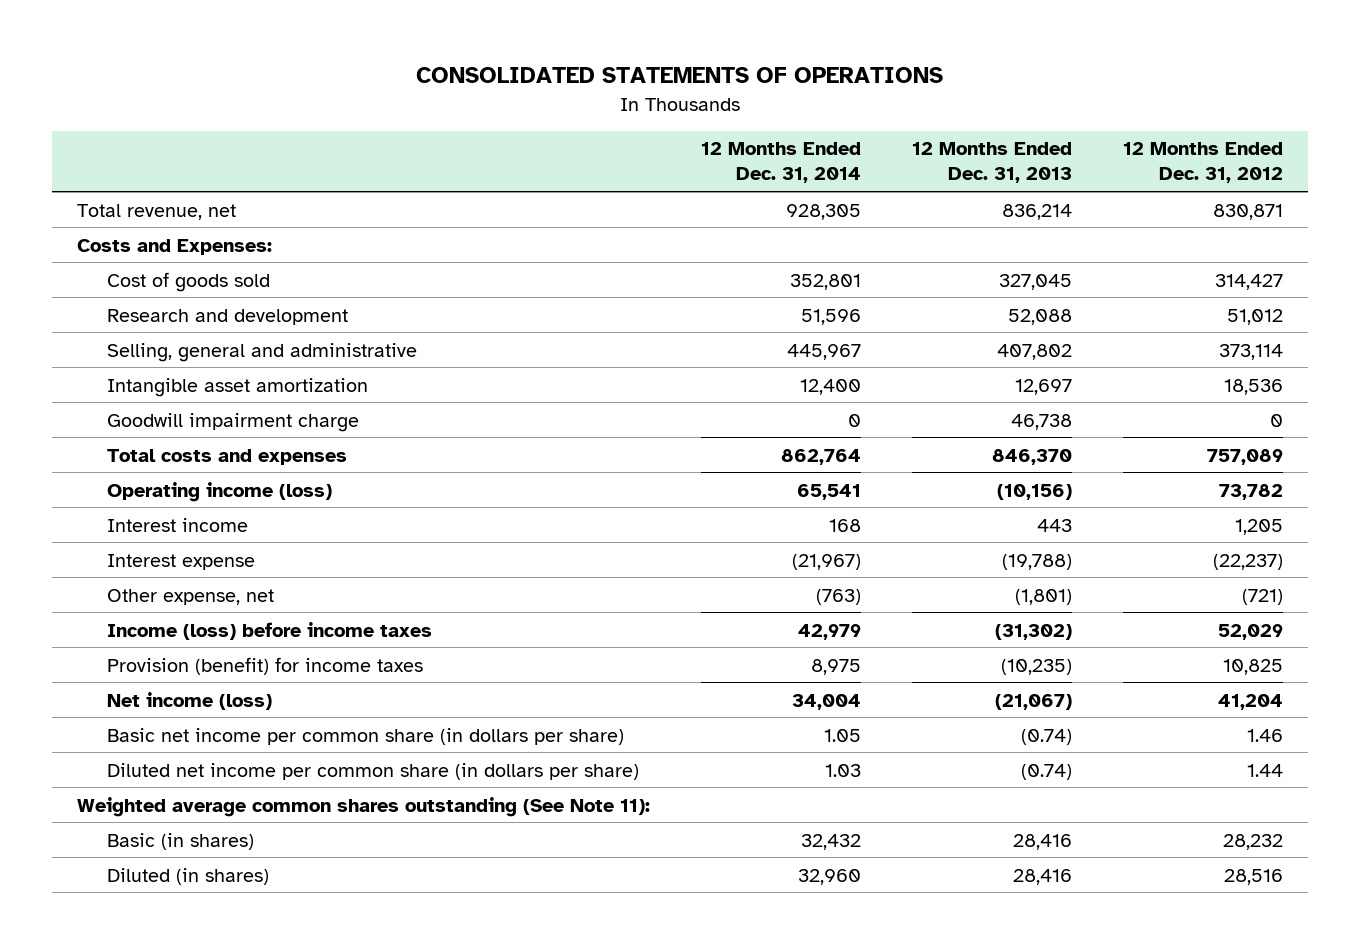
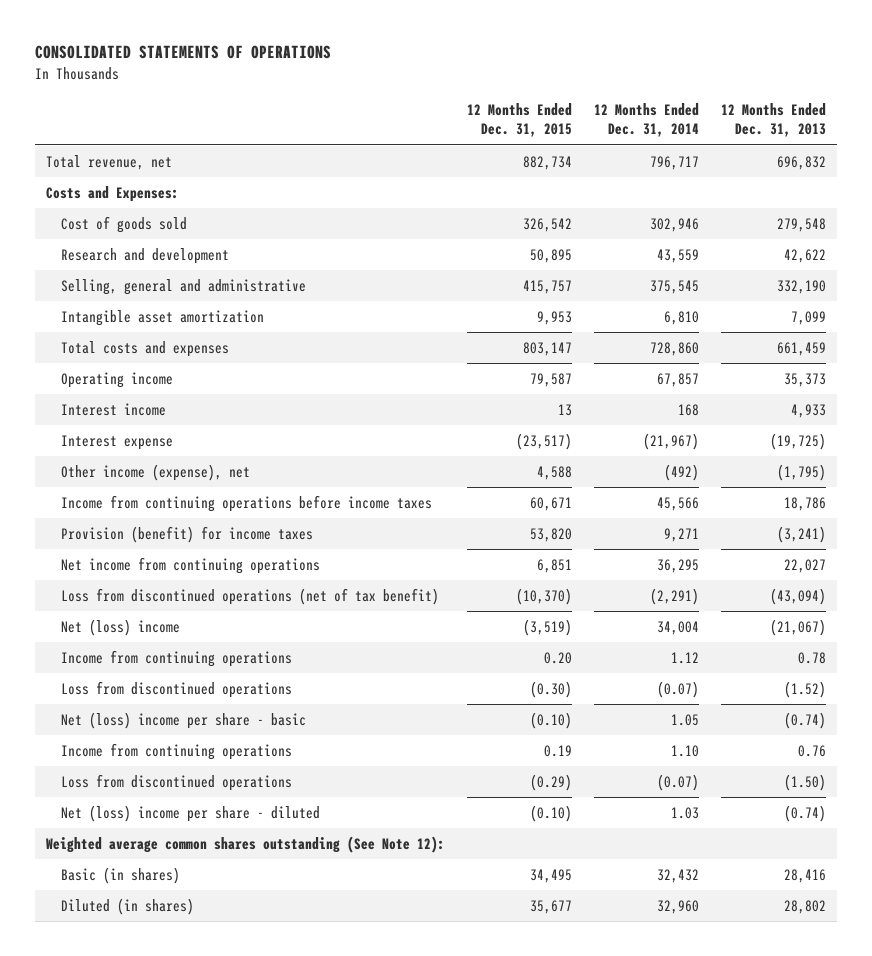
[1123,142,1284,184] 12 Months Ended Dec. 31, 2012 -> none
none -> [466,103,572,138] 12 Months Ended Dec. 31, 2015
[786,203,862,220] 928,305 -> [649,155,699,170] 796,717
[1002,203,1073,220] 836,214 -> [777,155,827,170] 696,832
[107,412,360,432] Goodwill impairment charge -> none
[790,273,862,290] 352,801 -> [649,217,699,232] 302,946
[999,273,1073,290] 327,045 -> [777,217,827,232] 279,548
[801,308,862,325] 51,596 -> [656,248,699,263] 43,559
[1008,308,1073,325] 52,088 -> [784,248,827,263] 42,622
[787,343,862,360] 445,967 -> [649,279,699,294] 375,545
[997,343,1073,360] 407,802 -> [777,279,827,294] 332,190
[800,378,862,395] 12,400 -> [663,310,699,325] 6,810
[1015,378,1073,395] 12,697 -> [791,310,827,325] 7,099
[781,448,862,465] 862,764 -> [649,341,699,356] 728,860
[992,448,1073,465] 846,370 -> [777,341,827,356] 661,459
[107,481,333,502] Operating income (loss) -> [61,371,174,388] Operating income
[797,483,862,500] 65,541 -> [656,372,699,387] 67,857
[997,483,1073,500] (10,156) -> [784,372,827,387] 35,373
[1037,518,1073,532] 443 -> [791,403,827,418] 4,933
[1002,553,1073,570] (19,788) -> [770,432,827,450] (19,725)
[107,588,275,605] Other expense, net -> [61,463,251,481] Other income (expense), net
[816,588,862,605] (763) -> [663,463,699,481] (492)
[1015,588,1073,605] (1,801) -> [777,463,827,481] (1,795)
[107,621,433,640] Income (loss) before income taxes -> [61,494,433,512] Income from continuing operations before income taxes
[798,623,862,640] 42,979 -> [656,496,699,511] 45,566
[995,623,1073,640] (31,302) -> [784,496,827,511] 18,786
[811,658,862,675] 8,975 -> [663,527,699,542] 9,271
[1001,658,1073,675] (10,235) -> [777,525,827,543] (3,241)
none -> [61,556,321,574] Net income from continuing operations
none -> [61,587,440,605] Loss from discontinued operations (net of tax benefit)
[107,691,273,710] Net income (loss) -> [61,618,181,636] Net (loss) income
none -> [61,649,293,667] Income from continuing operations
none -> [61,680,293,698] Loss from discontinued operations
[107,727,625,745] Basic net income per common share (in dollars per share) -> [61,711,307,729] Net (loss) income per share - basic
none -> [61,742,293,760] Income from continuing operations
none -> [61,773,293,791] Loss from discontinued operations
[107,762,640,780] Diluted net income per common share (in dollars per share) -> [61,804,321,822] Net (loss) income per share - diluted
[77,796,651,817] Weighted average common shares outstanding (See Note 11): -> [45,835,445,853] Weighted average common shares outstanding (See Note 12):
[1013,868,1073,885] 28,416 -> [784,899,827,914] 28,802

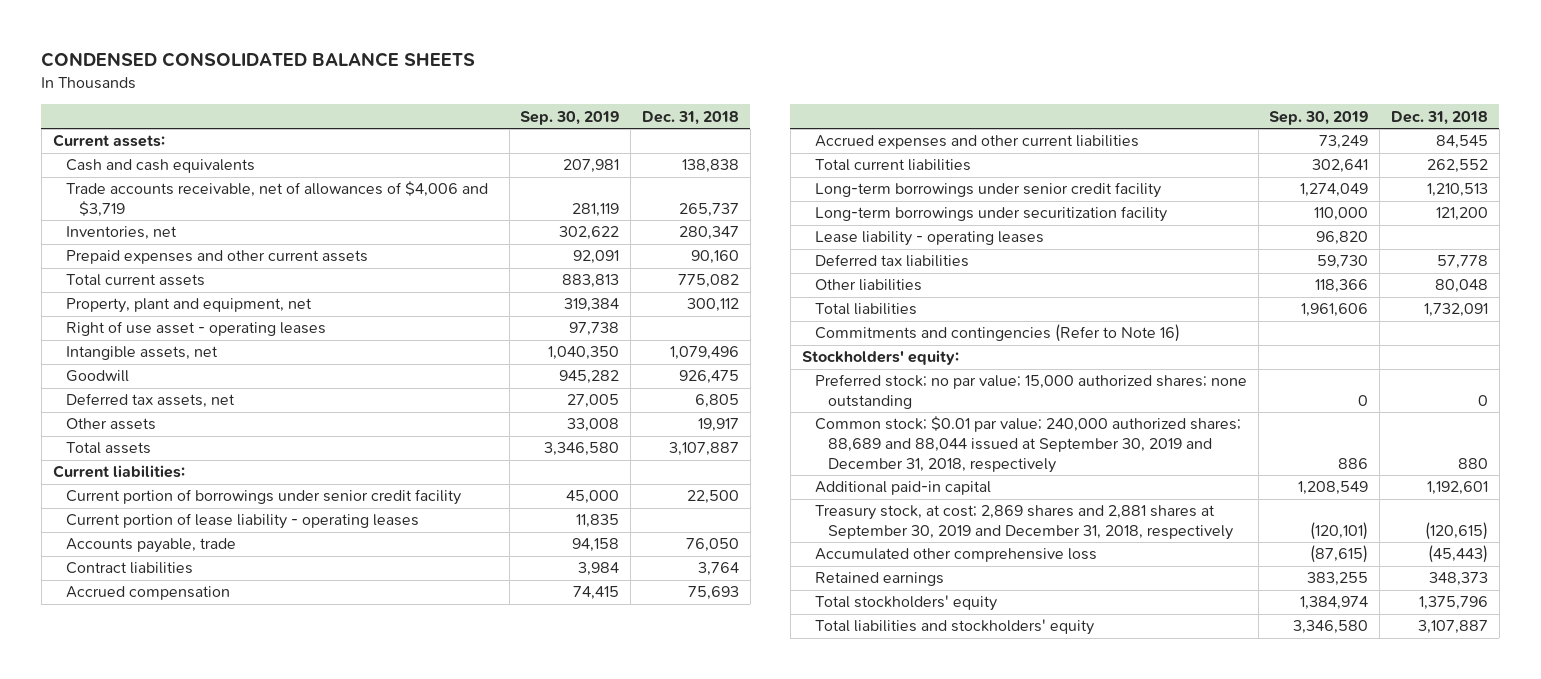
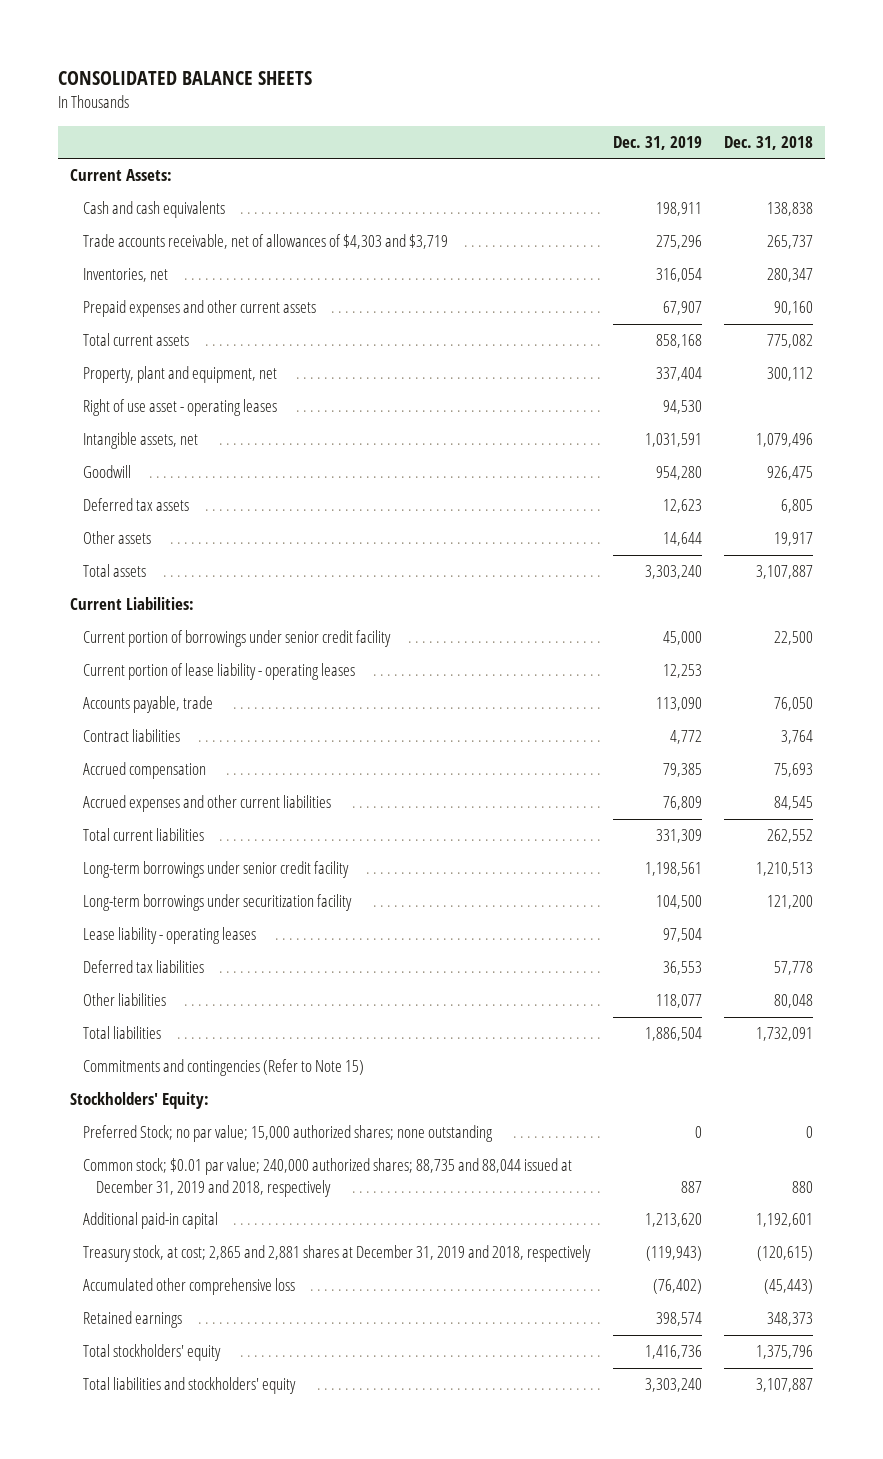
[41,52,476,68] CONDENSED CONSOLIDATED BALANCE SHEETS -> [58,71,313,86] CONSOLIDATED BALANCE SHEETS
[520,110,620,125] Sep. 30, 2019 -> none
none -> [612,136,702,151] Dec. 31, 2019
[52,134,165,148] Current assets: -> [69,169,172,182] Current Assets:
[65,181,488,218] Trade accounts receivable, net of allowances of $4,006 and $3,719 -> [82,234,448,250] Trade accounts receivable, net of allowances of $4,303 and $3,719
[65,393,235,409] Deferred tax assets, net -> [82,498,189,512] Deferred tax assets
[52,465,185,479] Current liabilities: -> [69,597,194,611] Current Liabilities:
[814,324,1180,343] Commitments and contingencies (Refer to Note 16) -> [82,1059,364,1077] Commitments and contingencies (Refer to Note 15)
[801,350,959,366] Stockholders' equity: -> [69,1092,209,1110] Stockholders' Equity:
[814,374,1247,410] Preferred stock; no par value; 15,000 authorized shares; none outstanding -> [82,1125,493,1143] Preferred Stock; no par value; 15,000 authorized shares; none outstanding
[814,416,1241,473] Common stock; $0.01 par value; 240,000 authorized shares; 88,689 and 88,044 issued at September 30, 2019 and December 31, 2018, respectively -> [82,1158,572,1198] Common stock; $0.01 par value; 240,000 authorized shares; 88,735 and 88,044 issued at December 31, 2019 and 2018, respectively
[814,505,1234,541] Treasury stock, at cost; 2,869 shares and 2,881 shares at September 30, 2019 and December 31, 2018, respectively -> [82,1245,591,1263] Treasury stock, at cost; 2,865 and 2,881 shares at December 31, 2019 and 2018, respectively

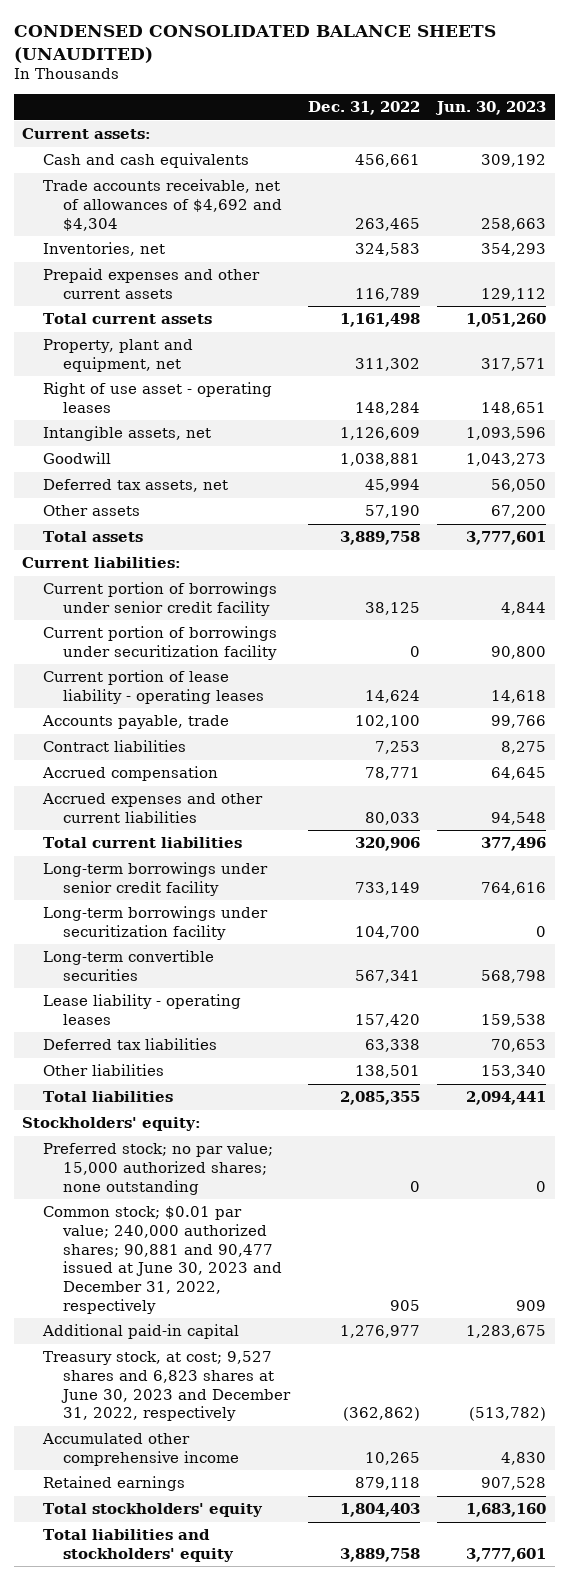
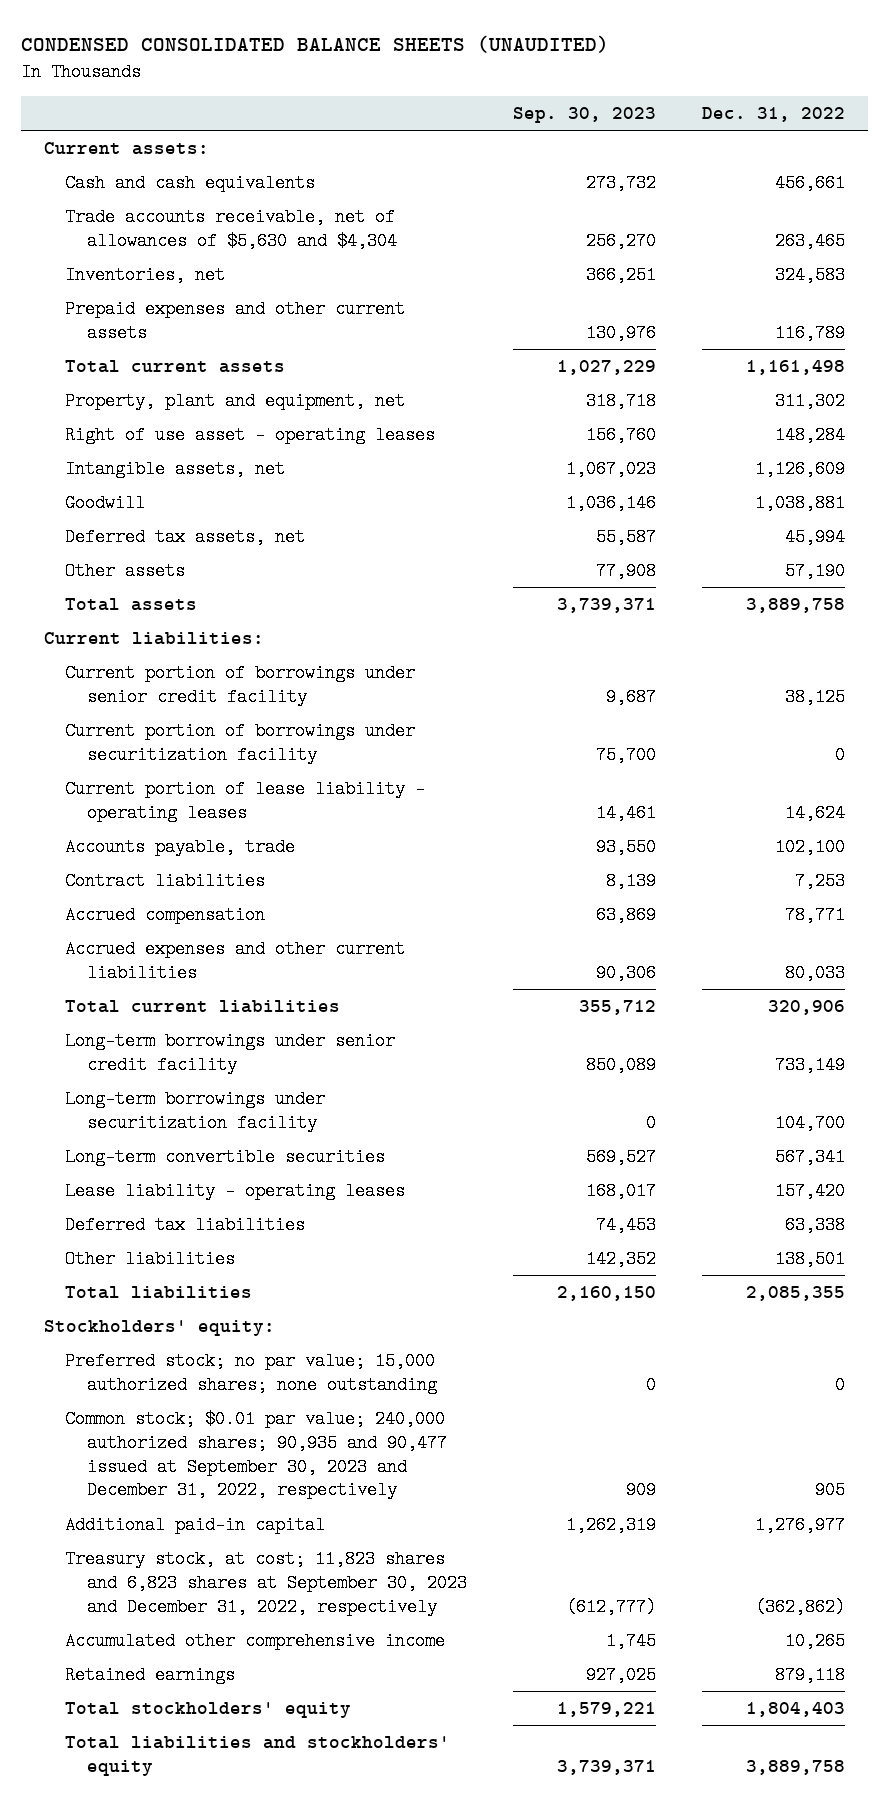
[435,101,547,116] Jun. 30, 2023 -> none
none -> [512,107,656,124] Sep. 30, 2023
[42,179,283,231] Trade accounts receivable, net of allowances of $4,692 and $4,304 -> [65,208,398,250] Trade accounts receivable, net of allowances of $5,630 and $4,304
[42,1206,283,1314] Common stock; $0.01 par value; 240,000 authorized shares; 90,881 and 90,477 issued at June 30, 2023 and December 31, 2022, respectively -> [65,1410,448,1500] Common stock; $0.01 par value; 240,000 authorized shares; 90,935 and 90,477 issued at September 30, 2023 and December 31, 2022, respectively
[42,1351,292,1422] Treasury stock, at cost; 9,527 shares and 6,823 shares at June 30, 2023 and December 31, 2022, respectively -> [65,1550,468,1616] Treasury stock, at cost; 11,823 shares and 6,823 shares at September 30, 2023 and December 31, 2022, respectively

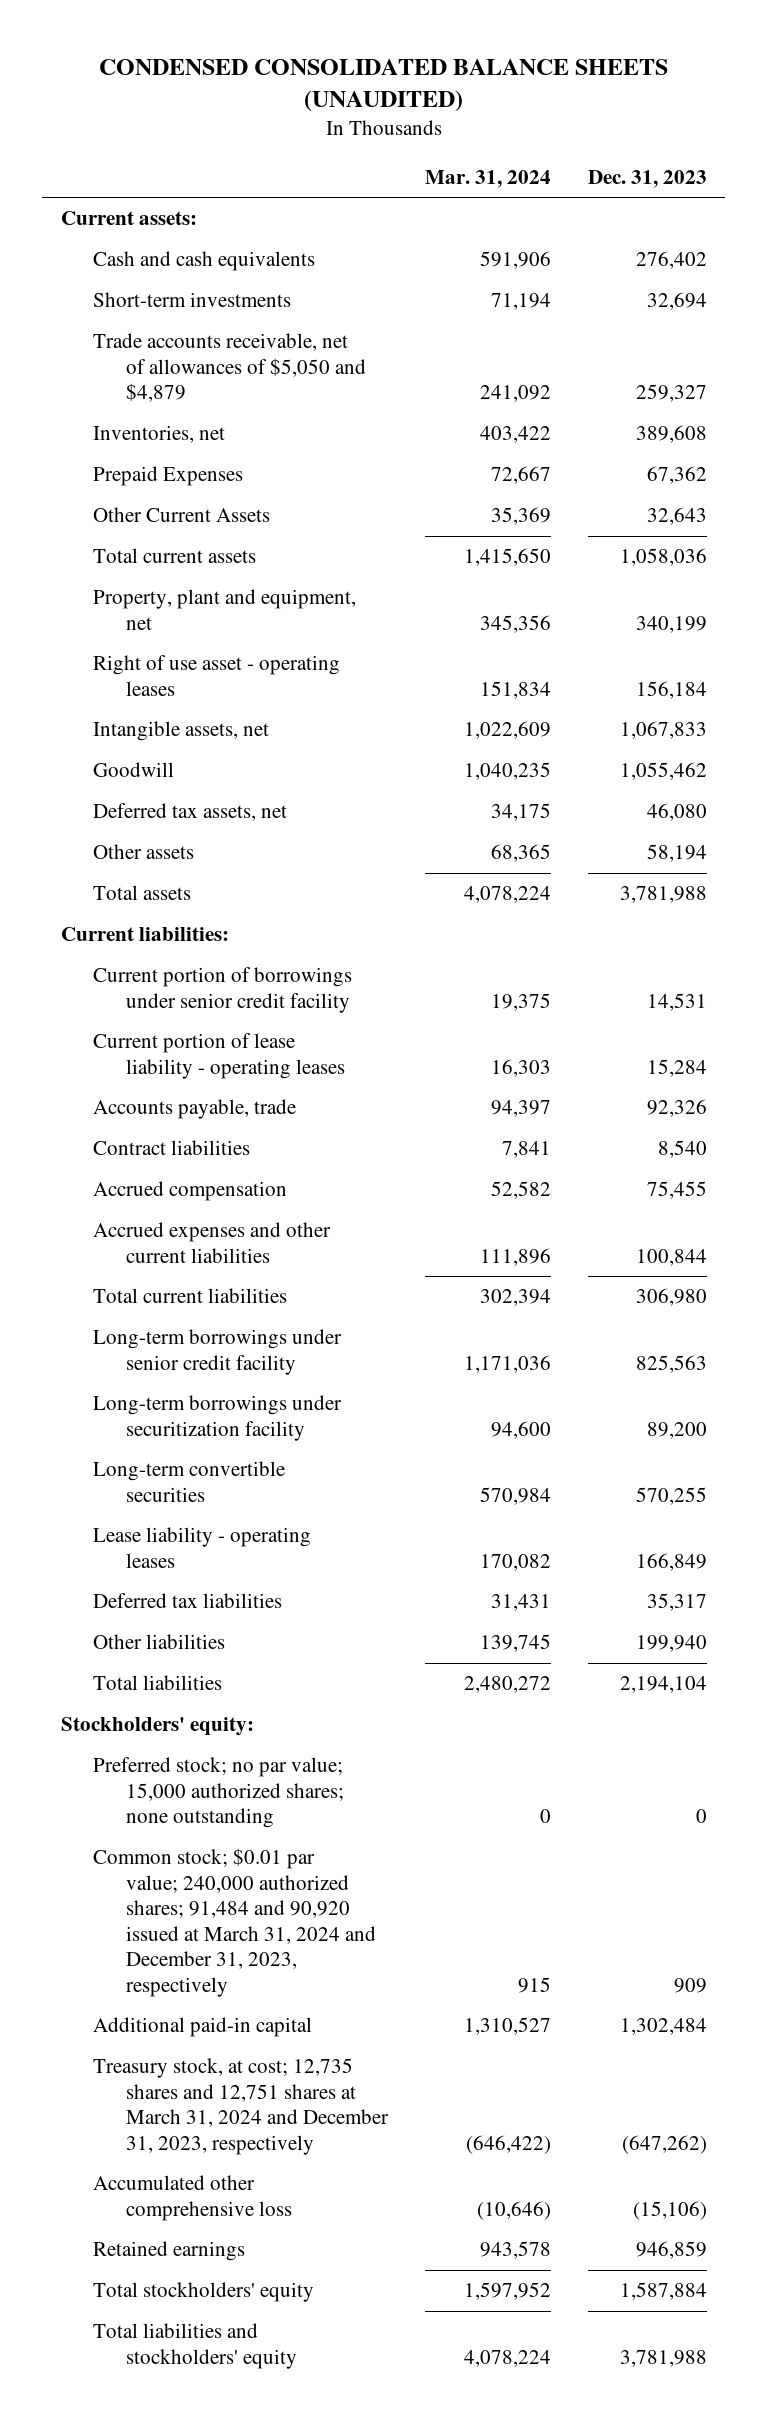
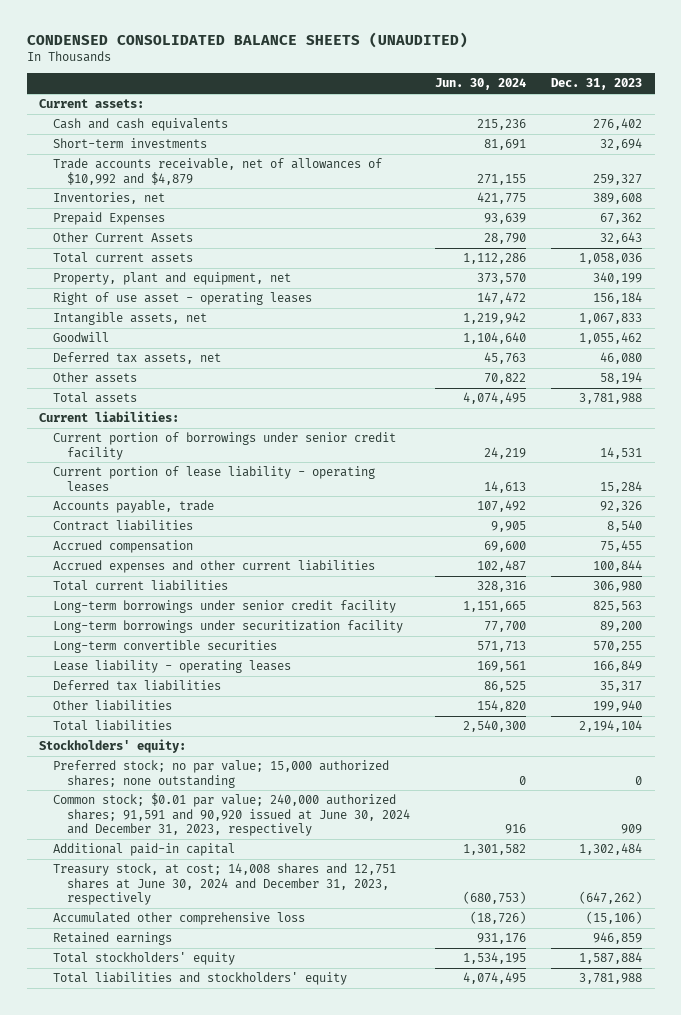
[424,169,551,188] Mar. 31, 2024 -> none
none -> [435,78,527,91] Jun. 30, 2024
[93,333,366,403] Trade accounts receivable, net of allowances of $5,050 and $4,879 -> [53,158,383,185] Trade accounts receivable, net of allowances of $10,992 and $4,879
[93,1848,376,1997] Common stock; $0.01 par value; 240,000 authorized shares; 91,484 and 90,920 issued at March 31, 2024 and December 31, 2023, respectively -> [53,793,410,837] Common stock; $0.01 par value; 240,000 authorized shares; 91,591 and 90,920 issued at June 30, 2024 and December 31, 2023, respectively
[93,2058,389,2155] Treasury stock, at cost; 12,735 shares and 12,751 shares at March 31, 2024 and December 31, 2023, respectively -> [53,863,397,906] Treasury stock, at cost; 14,008 shares and 12,751 shares at June 30, 2024 and December 31, 2023, respectively

